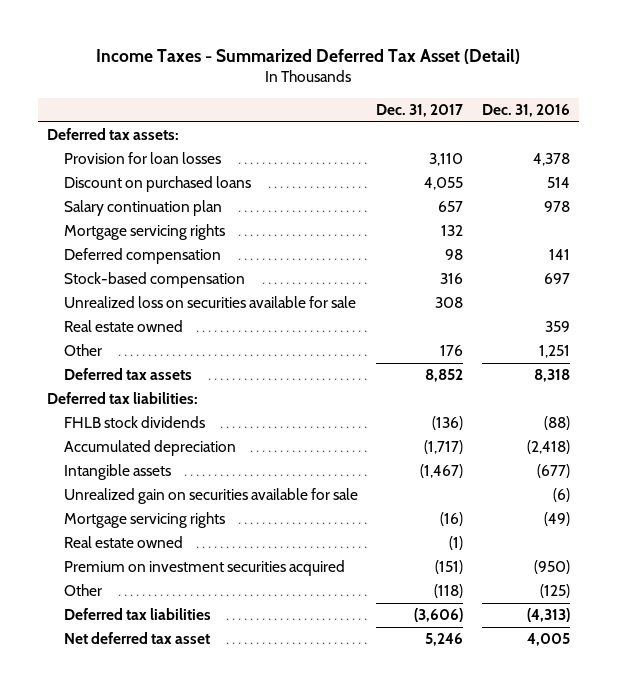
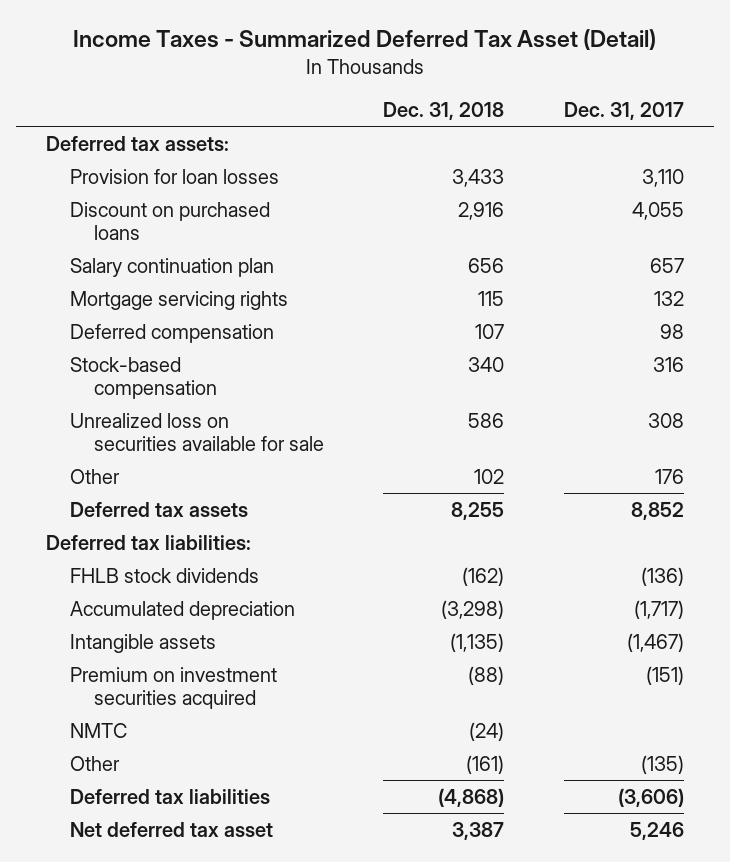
[481,104,570,118] Dec. 31, 2016 -> none
none -> [383,102,505,121] Dec. 31, 2018
[63,320,183,333] Real estate owned -> none
[63,488,358,505] Unrealized gain on securities available for sale -> none
[63,512,225,529] Mortgage servicing rights -> none
[63,536,183,549] Real estate owned -> none
none -> [69,722,127,738] NMTC
[434,584,464,599] (118) -> [640,754,684,774] (135)

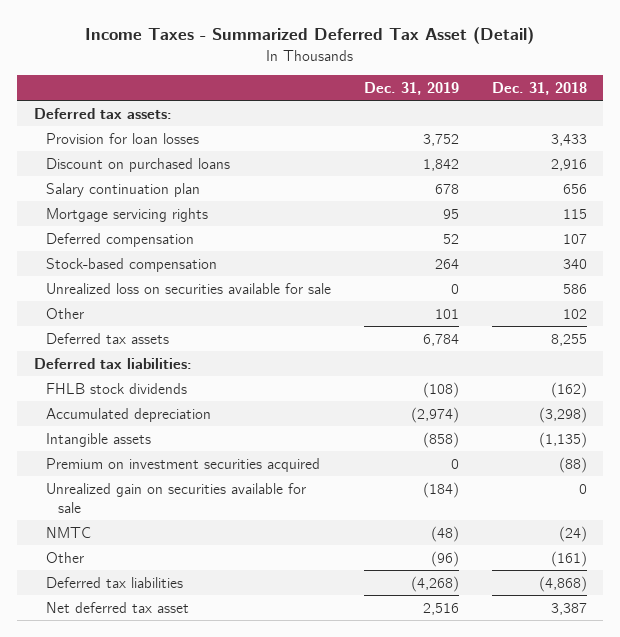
[563,102,684,121] Dec. 31, 2017 -> none
none -> [363,82,459,96] Dec. 31, 2019
none -> [45,482,306,513] Unrealized gain on securities available for sale

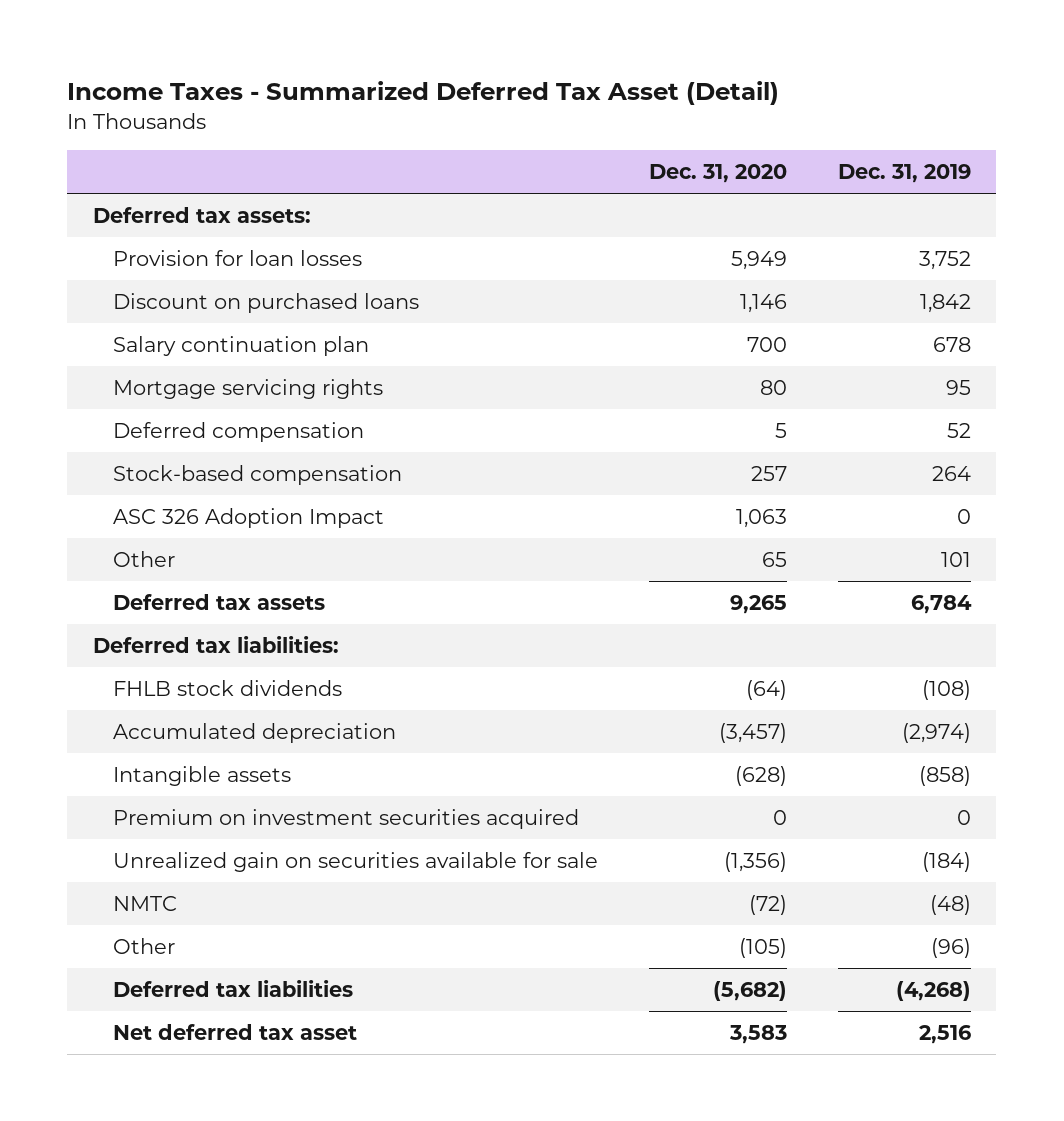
[491,82,587,96] Dec. 31, 2018 -> none
none -> [649,163,788,183] Dec. 31, 2020
[45,282,331,294] Unrealized loss on securities available for sale -> none
none -> [113,507,385,528] ASC 326 Adoption Impact

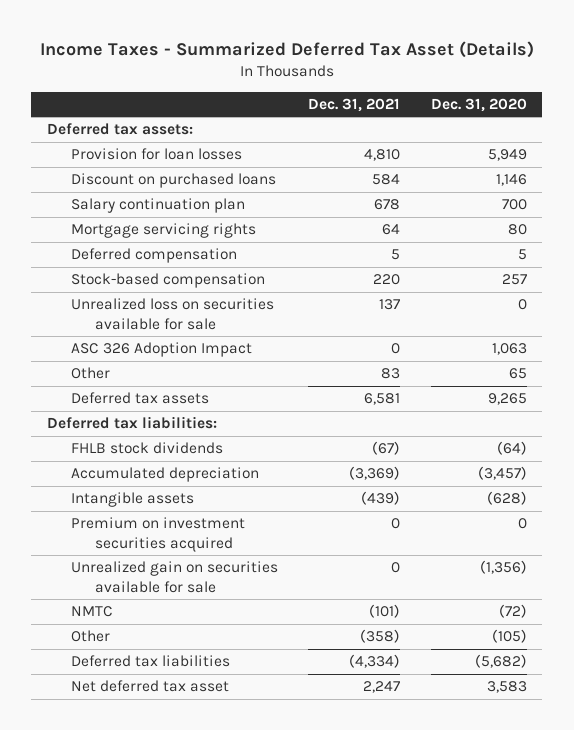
[67,81,780,106] Income Taxes - Summarized Deferred Tax Asset (Detail) -> [39,41,534,59] Income Taxes - Summarized Deferred Tax Asset (Details)
[837,163,971,183] Dec. 31, 2019 -> none
none -> [308,97,401,112] Dec. 31, 2021
none -> [70,298,274,331] Unrealized loss on securities available for sale

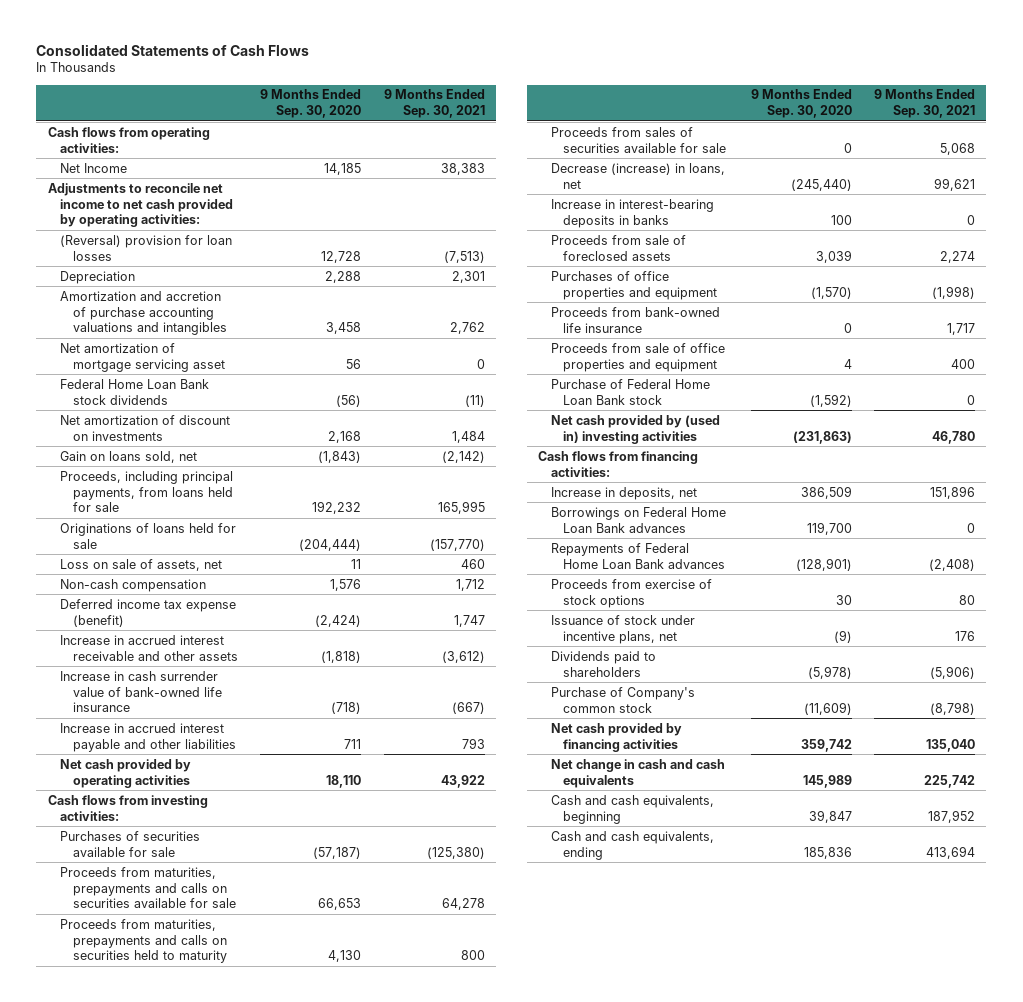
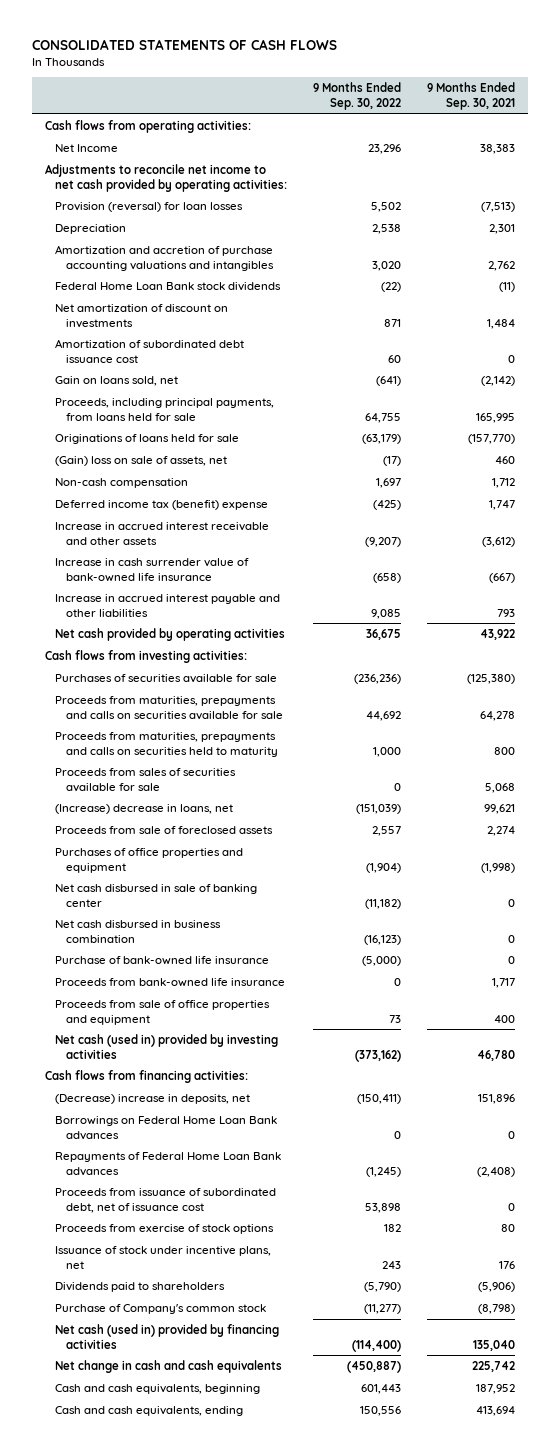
[36,43,310,56] Consolidated Statements of Cash Flows -> [31,38,337,50] CONSOLIDATED STATEMENTS OF CASH FLOWS
[260,89,362,119] 9 Months Ended Sep. 30, 2020 -> none
none -> [313,82,402,111] 9 Months Ended Sep. 30, 2022
[60,234,233,261] (Reversal) provision for loan losses -> [55,201,244,212] Provision (reversal) for loan losses
[60,342,226,372] Net amortization of mortgage servicing asset -> none
none -> [55,338,245,363] Amortization of subordinated debt issuance cost
[60,558,223,571] Loss on sale of assets, net -> [55,455,228,466] (Gain) loss on sale of assets, net
[60,598,237,627] Deferred income tax expense (benefit) -> [55,499,269,510] Deferred income tax (benefit) expense
[550,198,714,228] Increase in interest-bearing deposits in banks -> none
[550,162,725,189] Decrease (increase) in loans, net -> [55,803,234,814] (Increase) decrease in loans, net
none -> [55,883,258,907] Net cash disbursed in sale of banking center
none -> [55,919,222,943] Net cash disbursed in business combination
none -> [55,955,270,965] Purchase of bank-owned life insurance
[550,378,710,405] Purchase of Federal Home Loan Bank stock -> none
[550,414,720,444] Net cash provided by (used in) investing activities -> [55,1033,279,1059] Net cash (used in) provided by investing activities
[550,486,697,500] Increase in deposits, net -> [55,1093,251,1104] (Decrease) increase in deposits, net
none -> [55,1187,277,1213] Proceeds from issuance of subordinated debt, net of issuance cost
[550,722,682,752] Net cash provided by financing activities -> [55,1323,280,1349] Net cash (used in) provided by financing activities

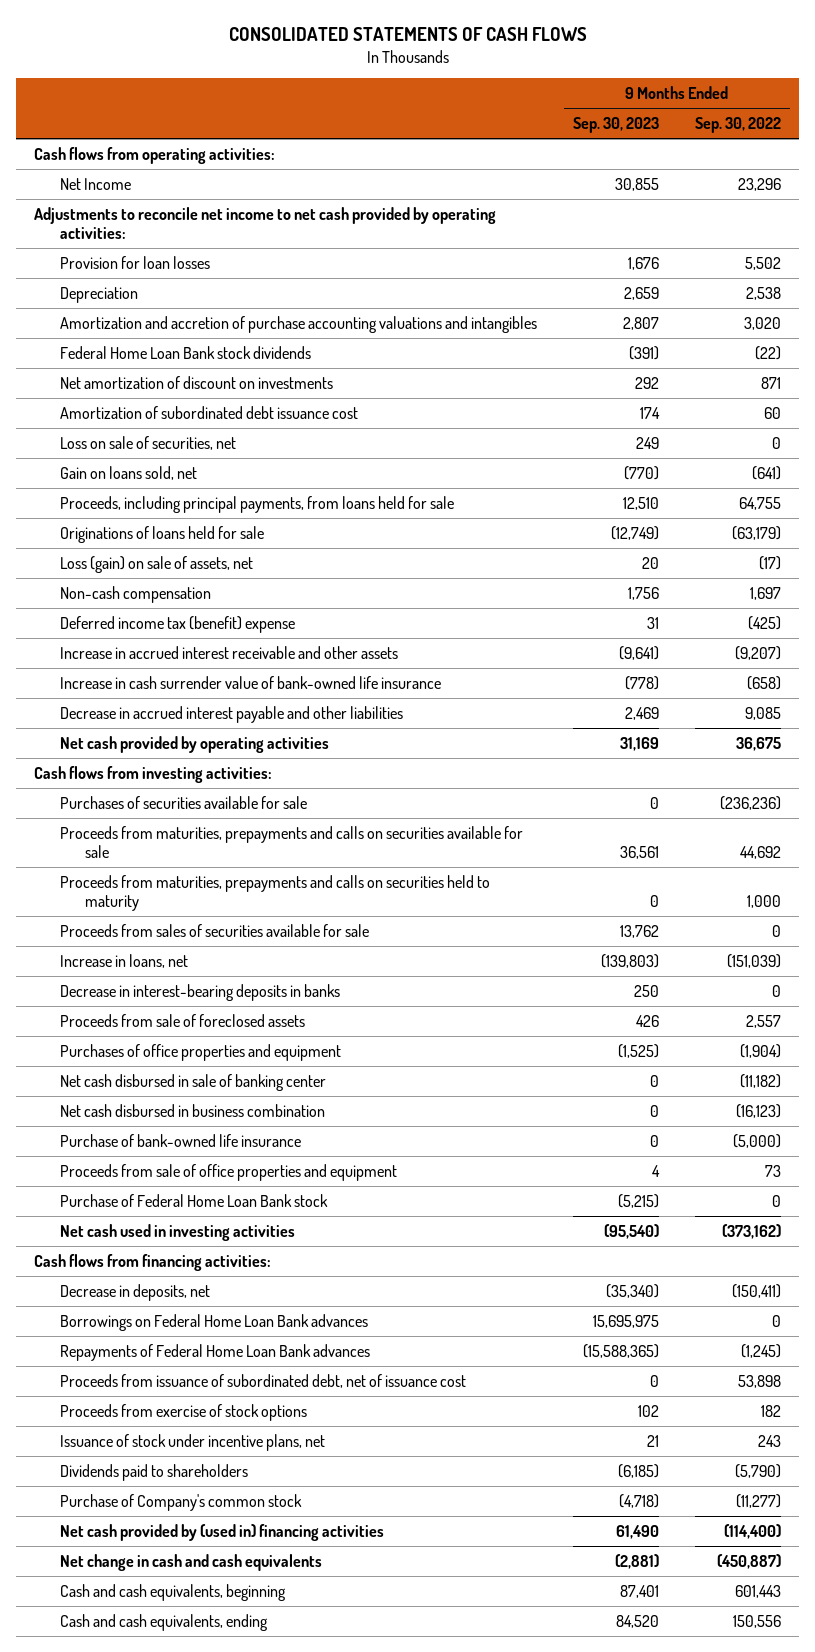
[426,82,515,111] 9 Months Ended Sep. 30, 2021 -> none
none -> [572,117,659,134] Sep. 30, 2023
[55,201,244,212] Provision (reversal) for loan losses -> [59,255,210,269] Provision for loan losses
none -> [59,435,236,450] Loss on sale of securities, net
[55,455,228,466] (Gain) loss on sale of assets, net -> [59,555,253,573] Loss (gain) on sale of assets, net
[55,593,281,617] Increase in accrued interest payable and other liabilities -> [59,705,403,723] Decrease in accrued interest payable and other liabilities
[55,803,234,814] (Increase) decrease in loans, net -> [59,953,188,968] Increase in loans, net
none -> [59,983,340,1001] Decrease in interest-bearing deposits in banks
[55,977,286,987] Proceeds from bank-owned life insurance -> none
none -> [59,1193,328,1207] Purchase of Federal Home Loan Bank stock
[55,1033,279,1059] Net cash (used in) provided by investing activities -> [59,1223,295,1241] Net cash used in investing activities
[55,1093,251,1104] (Decrease) increase in deposits, net -> [59,1283,210,1301] Decrease in deposits, net
[55,1323,280,1349] Net cash (used in) provided by financing activities -> [59,1523,384,1541] Net cash provided by (used in) financing activities

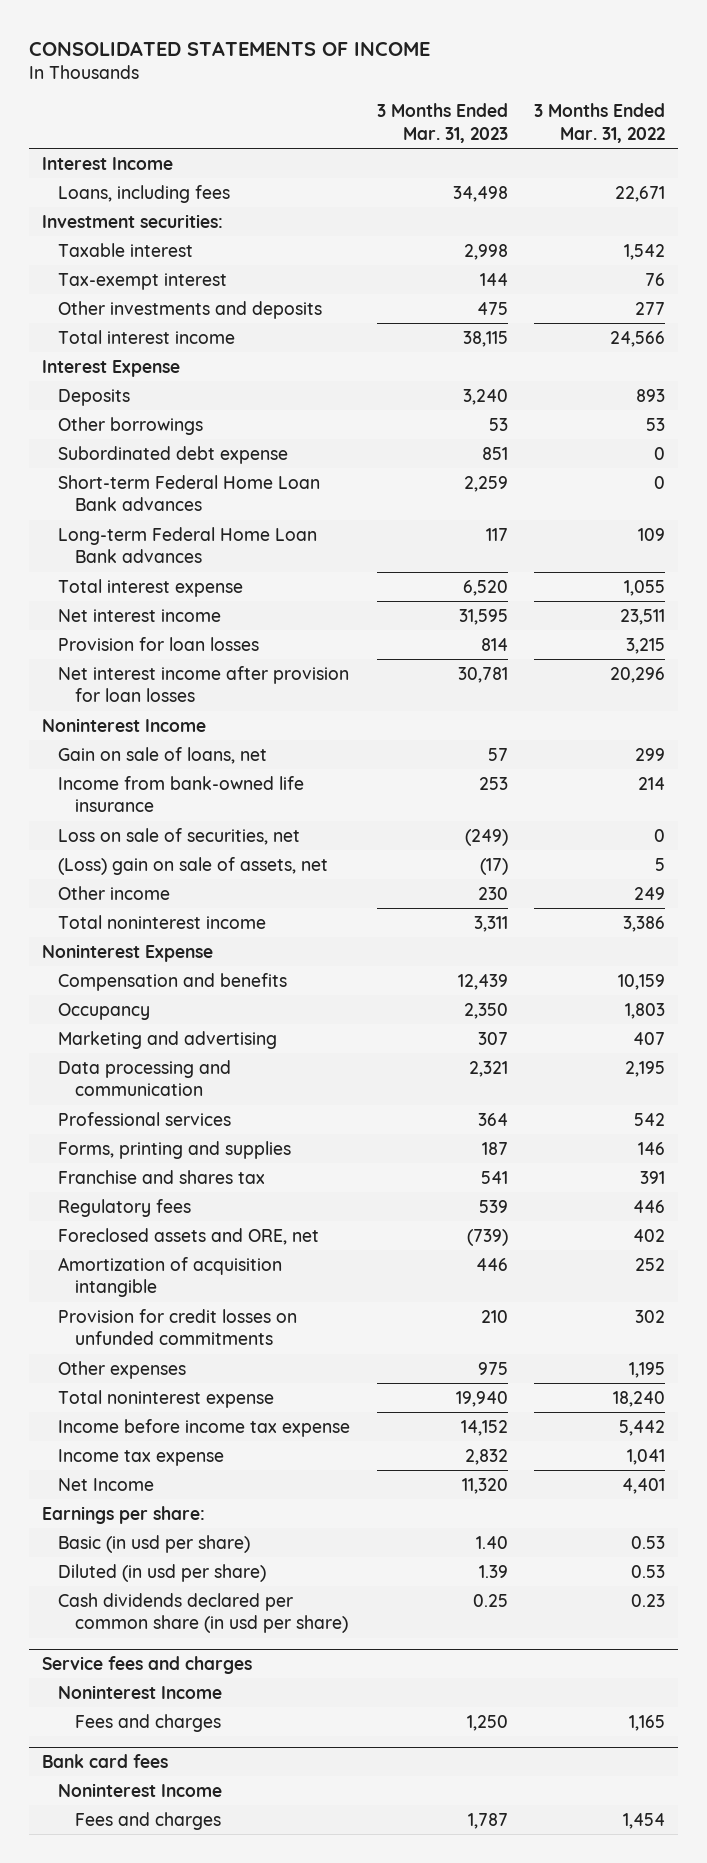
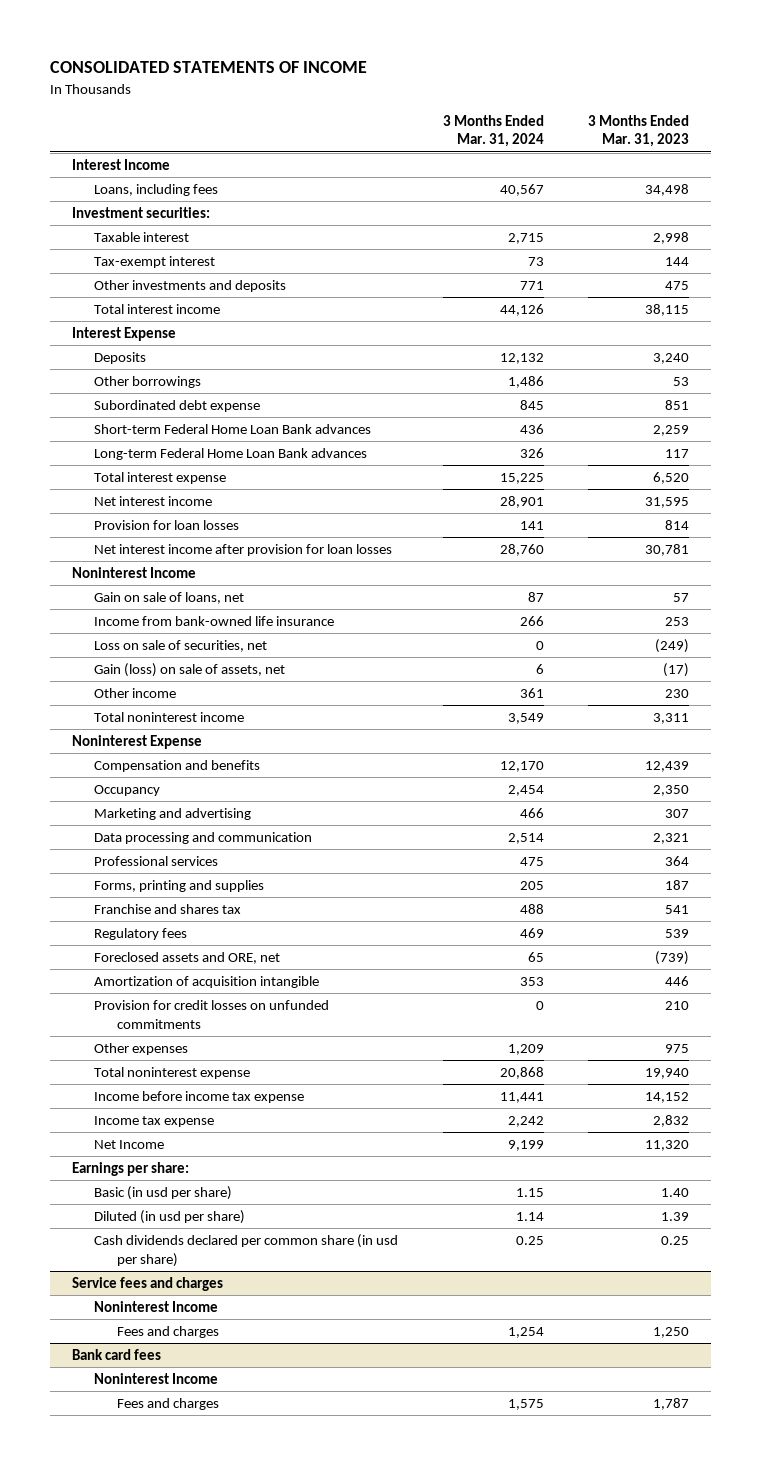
[534,103,666,144] 3 Months Ended Mar. 31, 2022 -> none
none -> [442,114,544,148] 3 Months Ended Mar. 31, 2024
[58,856,329,875] (Loss) gain on sale of assets, net -> [94,663,286,678] Gain (loss) on sale of assets, net

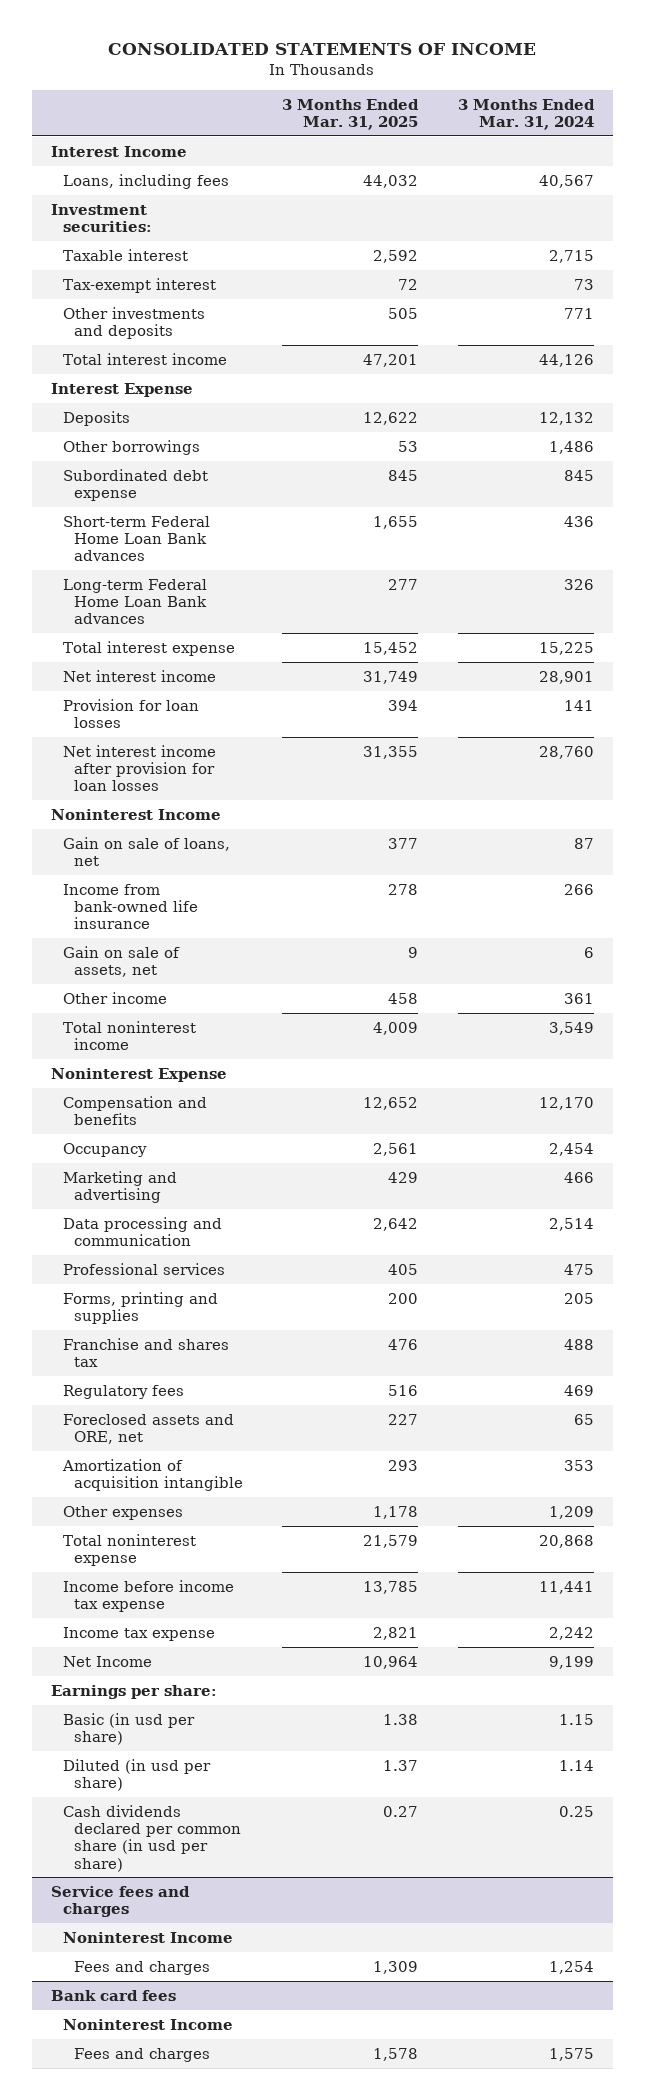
[587,114,689,148] 3 Months Ended Mar. 31, 2023 -> none
none -> [282,98,420,131] 3 Months Ended Mar. 31, 2025
[94,640,268,653] Loss on sale of securities, net -> none
[94,663,286,678] Gain (loss) on sale of assets, net -> [62,945,180,977] Gain on sale of assets, net
[94,1000,330,1029] Provision for credit losses on unfunded commitments -> none

